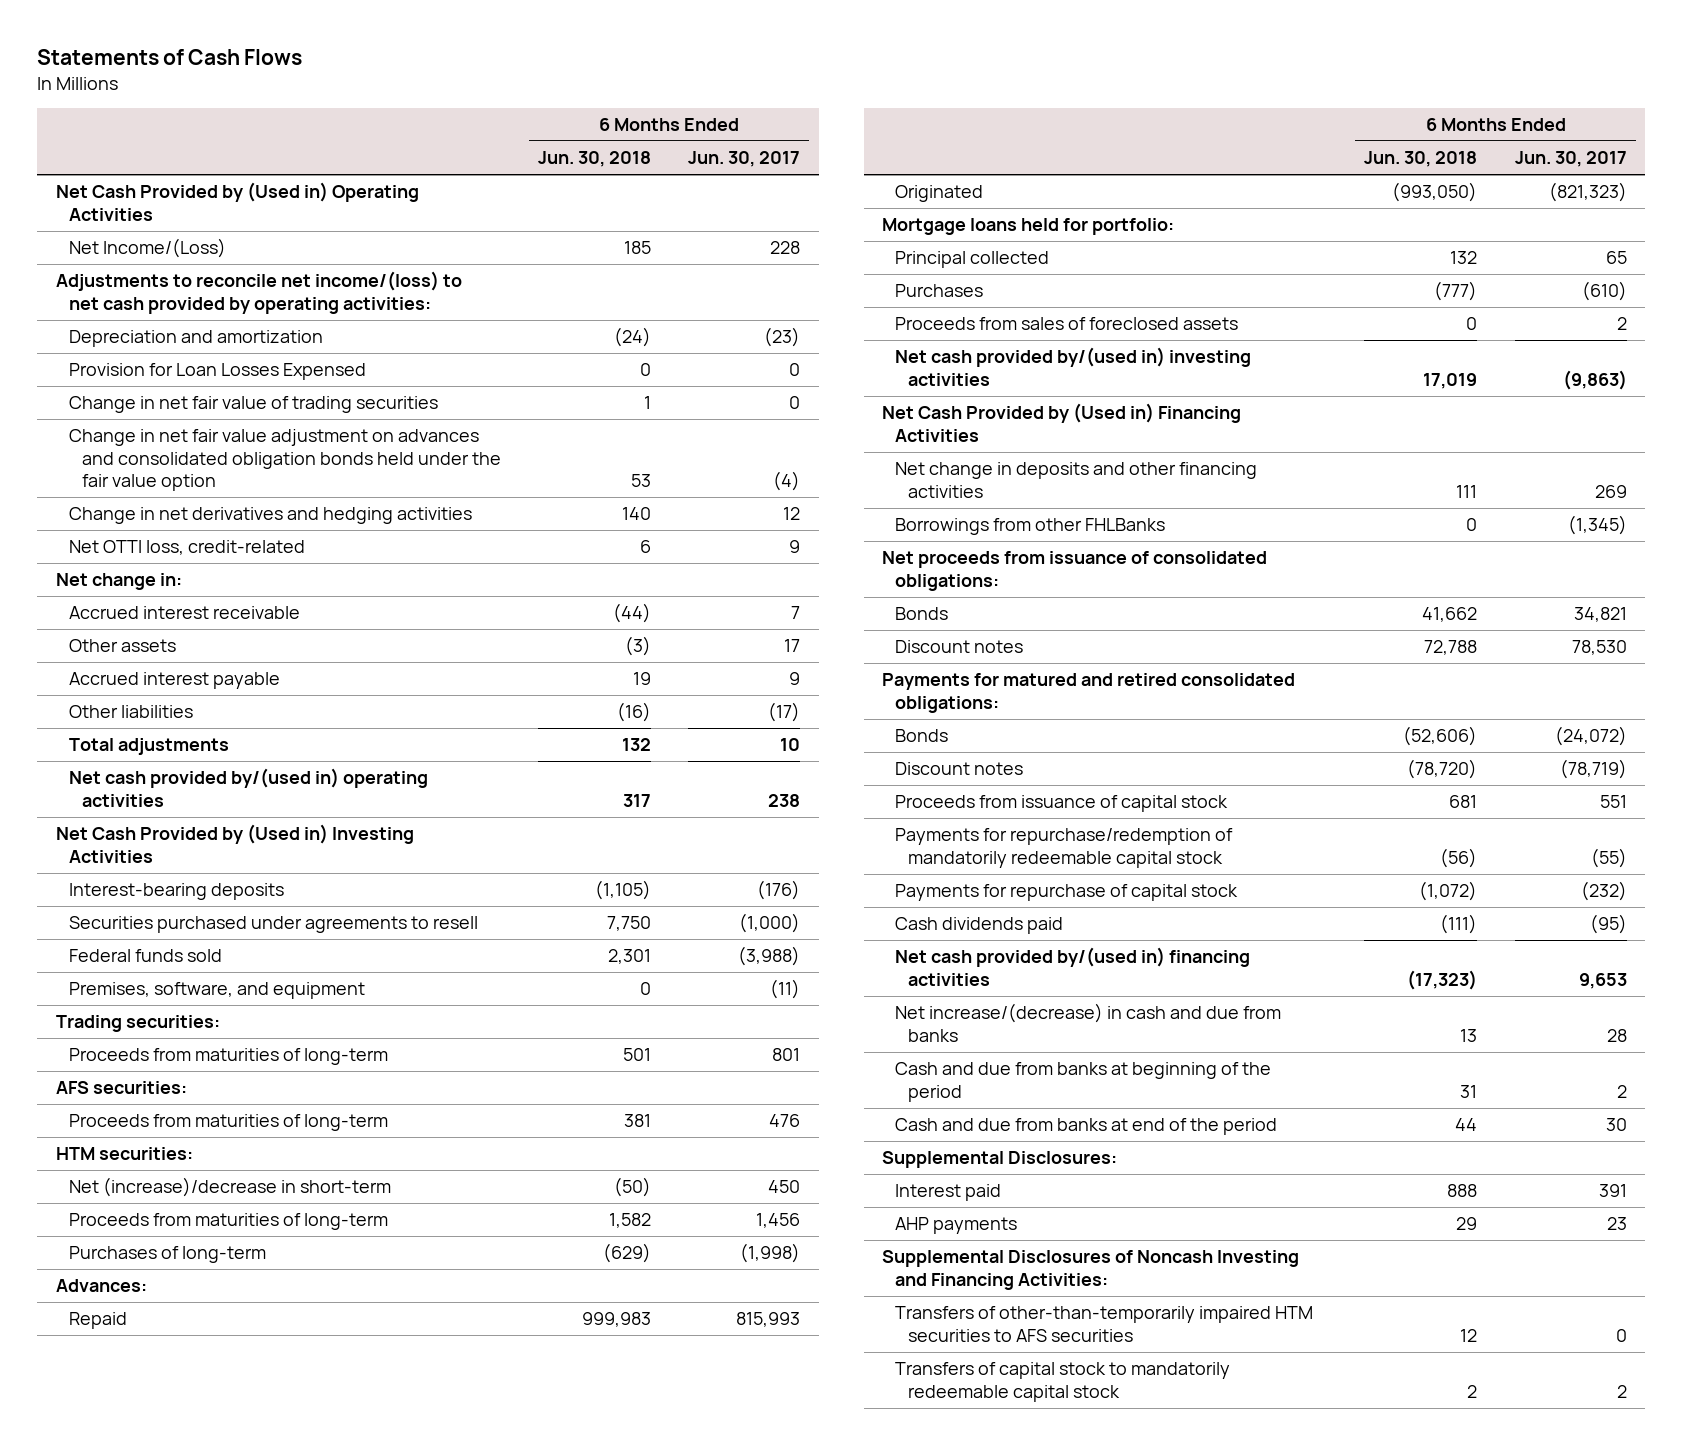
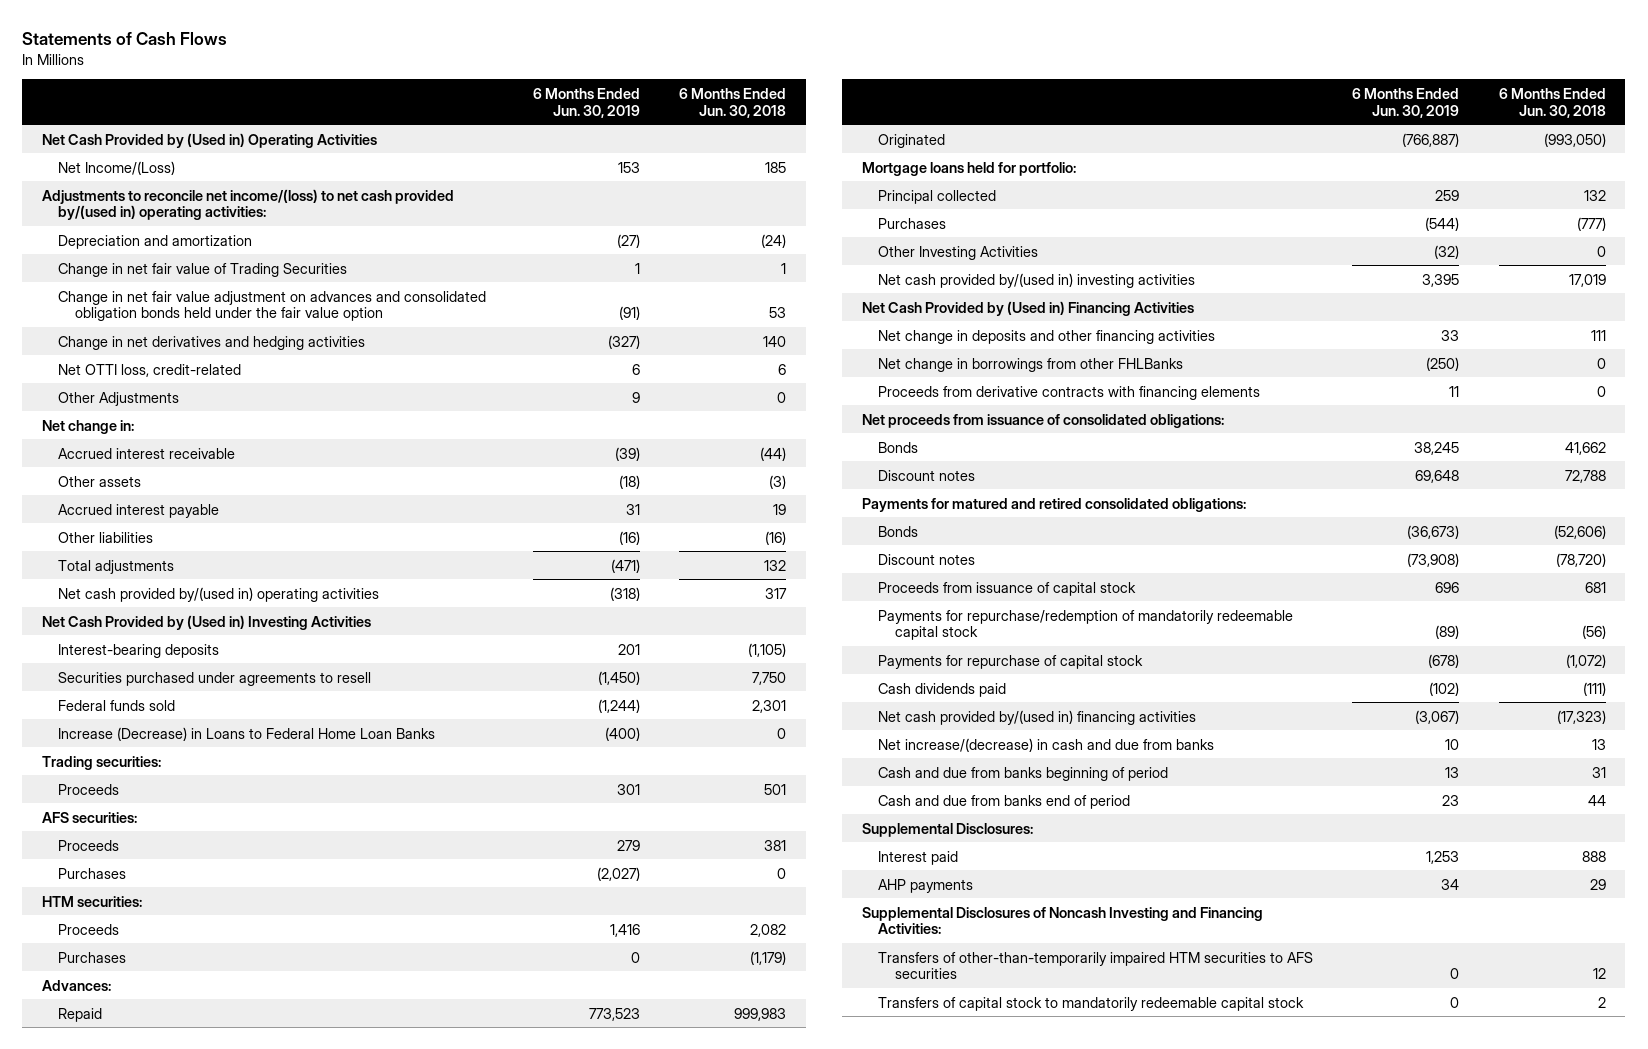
[688,151,801,168] Jun. 30, 2017 -> none
none -> [532,87,640,118] 6 Months Ended Jun. 30, 2019
[55,271,462,314] Adjustments to reconcile net income/(loss) to net cash provided by operating activities: -> [41,188,454,221] Adjustments to reconcile net income/(loss) to net cash provided by/(used in) operating activities:
[68,363,366,381] Provision for Loan Losses Expensed -> none
[68,396,438,414] Change in net fair value of trading securities -> [58,262,348,277] Change in net fair value of Trading Securities
none -> [58,391,180,406] Other Adjustments
[68,982,365,1000] Premises, software, and equipment -> none
none -> [58,726,436,741] Increase (Decrease) in Loans to Federal Home Loan Banks
[68,1048,388,1066] Proceeds from maturities of long-term -> [58,783,120,795] Proceeds
[68,1114,388,1132] Proceeds from maturities of long-term -> [58,839,120,851] Proceeds
none -> [58,867,127,879] Purchases
[68,1177,391,1198] Net (increase)/decrease in short-term -> none
[68,1213,388,1231] Proceeds from maturities of long-term -> none
none -> [58,923,120,935] Proceeds
[68,1246,266,1264] Purchases of long-term -> [58,951,127,963] Purchases
[602,1243,651,1264] (629) -> [749,950,786,965] (1,179)
[895,317,1239,331] Proceeds from sales of foreclosed assets -> none
none -> [878,245,1039,260] Other Investing Activities
[895,518,1166,536] Borrowings from other FHLBanks -> [878,357,1184,372] Net change in borrowings from other FHLBanks
none -> [878,385,1261,400] Proceeds from derivative contracts with financing elements
[895,1062,1272,1102] Cash and due from banks at beginning of the period -> [878,766,1169,781] Cash and due from banks beginning of period
[895,1118,1278,1136] Cash and due from banks at end of the period -> [878,794,1131,809] Cash and due from banks end of period

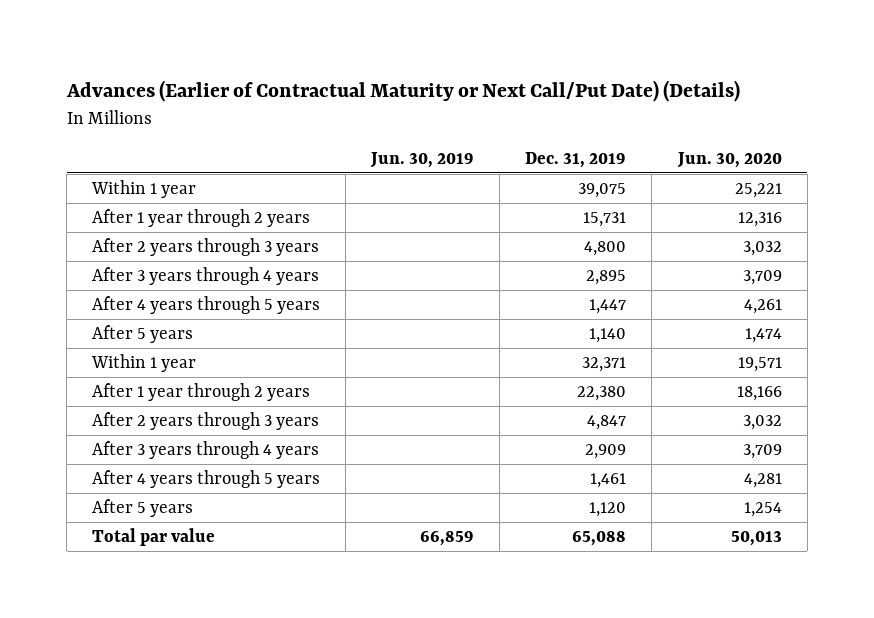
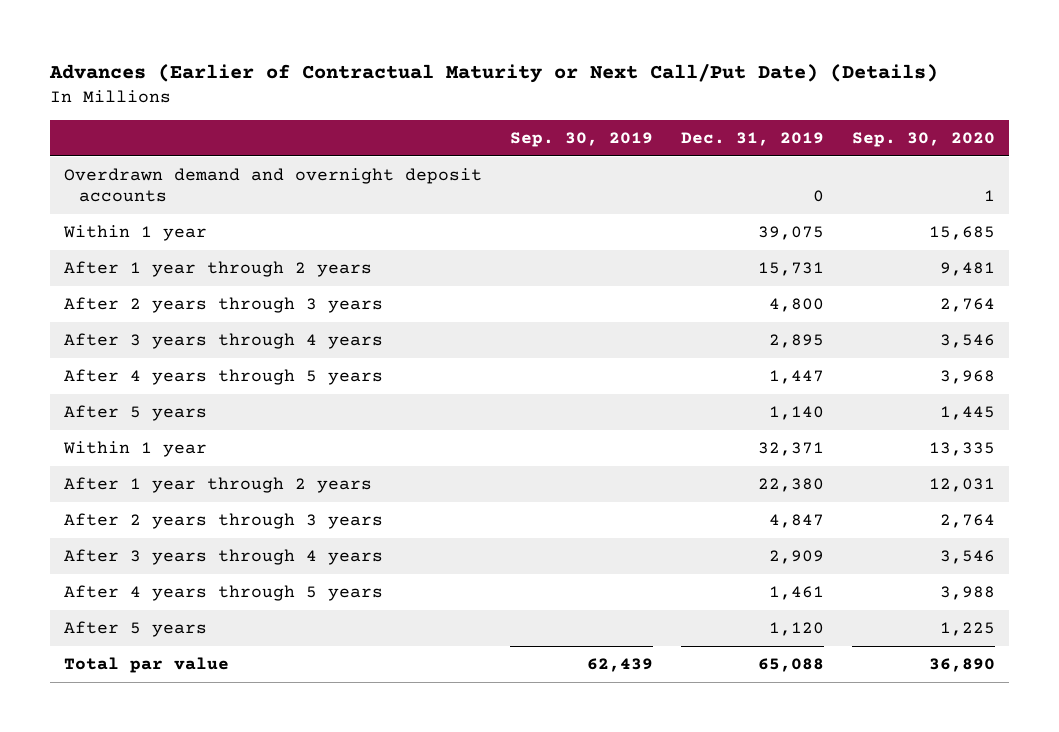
[370,151,475,168] Jun. 30, 2019 -> none
[676,151,782,168] Jun. 30, 2020 -> none
none -> [509,132,653,148] Sep. 30, 2019
none -> [851,132,995,148] Sep. 30, 2020
none -> [63,168,482,203] Overdrawn demand and overnight deposit accounts

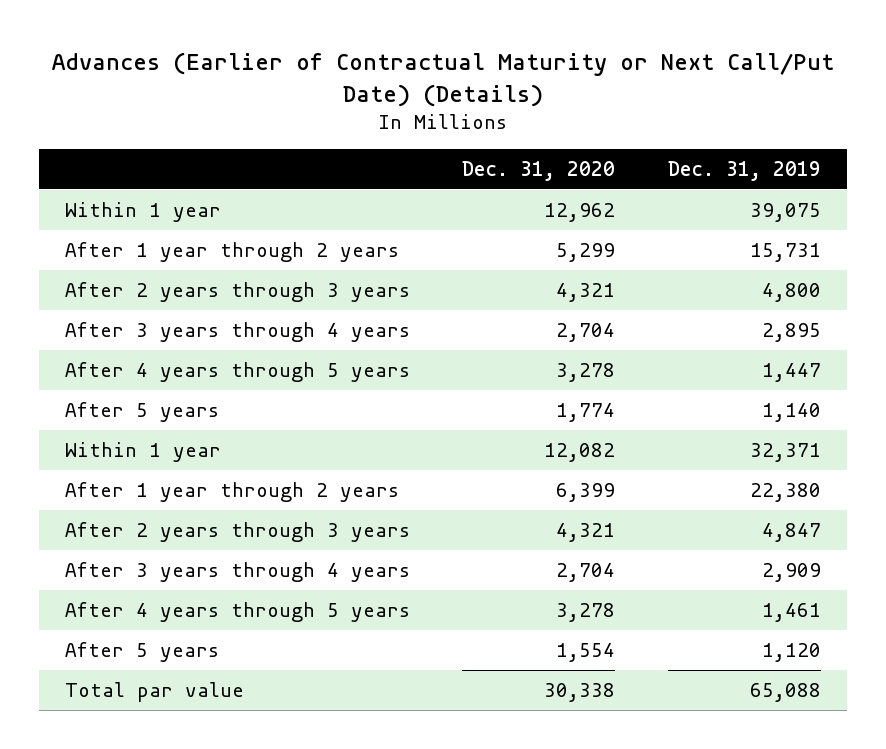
[509,132,653,148] Sep. 30, 2019 -> none
[851,132,995,148] Sep. 30, 2020 -> none
none -> [462,161,616,182] Dec. 31, 2020
[63,168,482,203] Overdrawn demand and overnight deposit accounts -> none

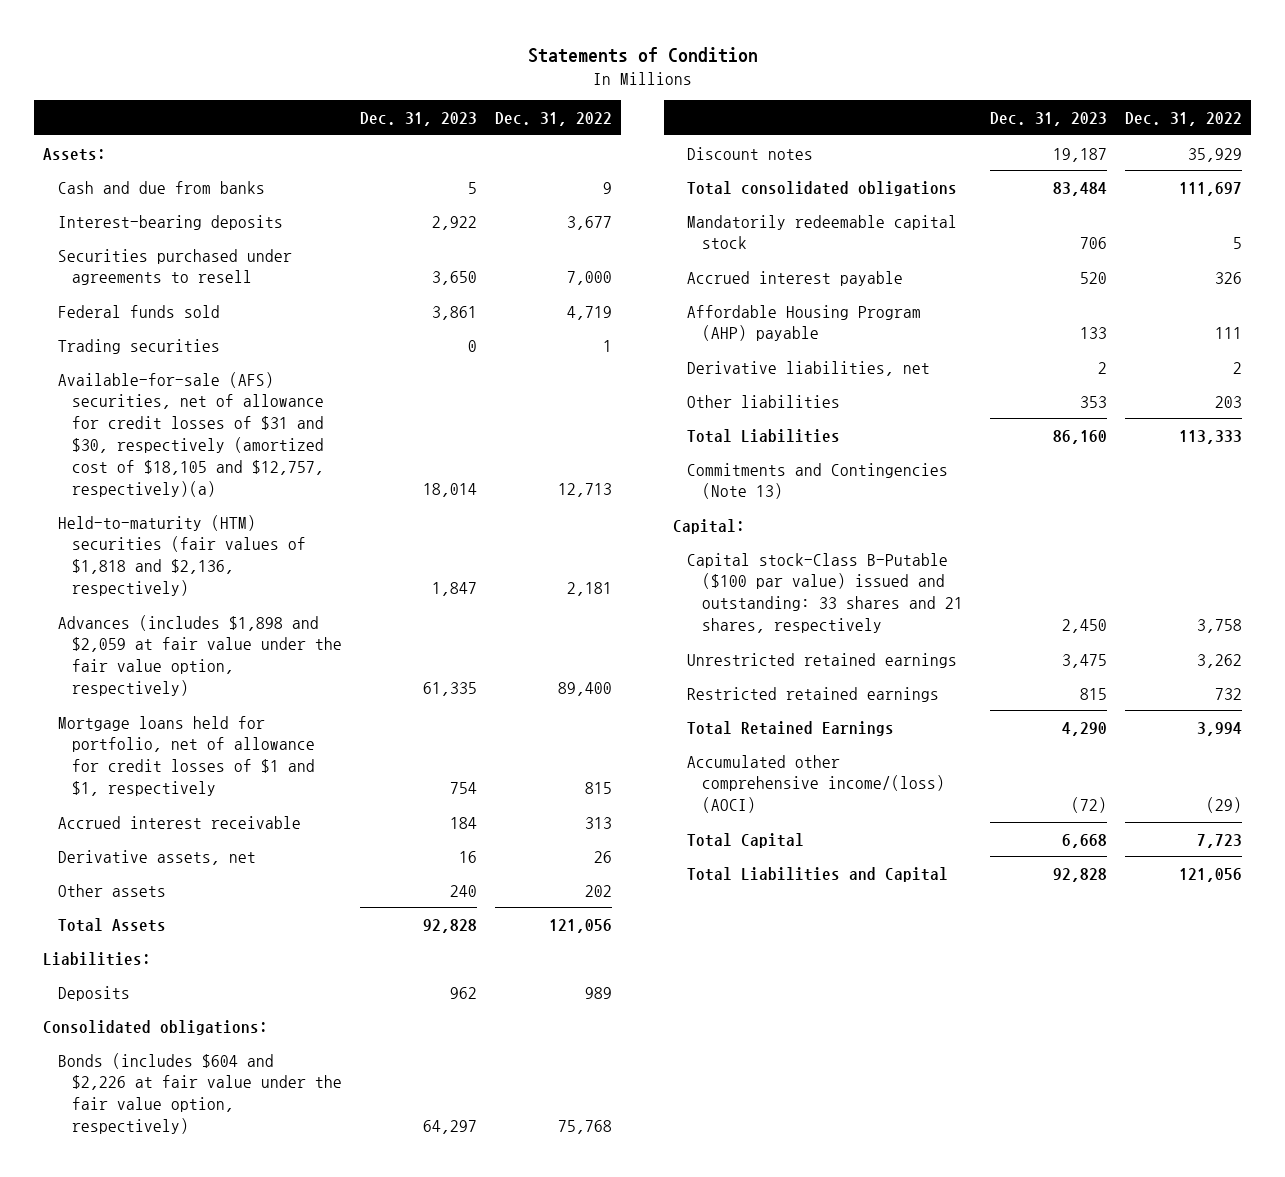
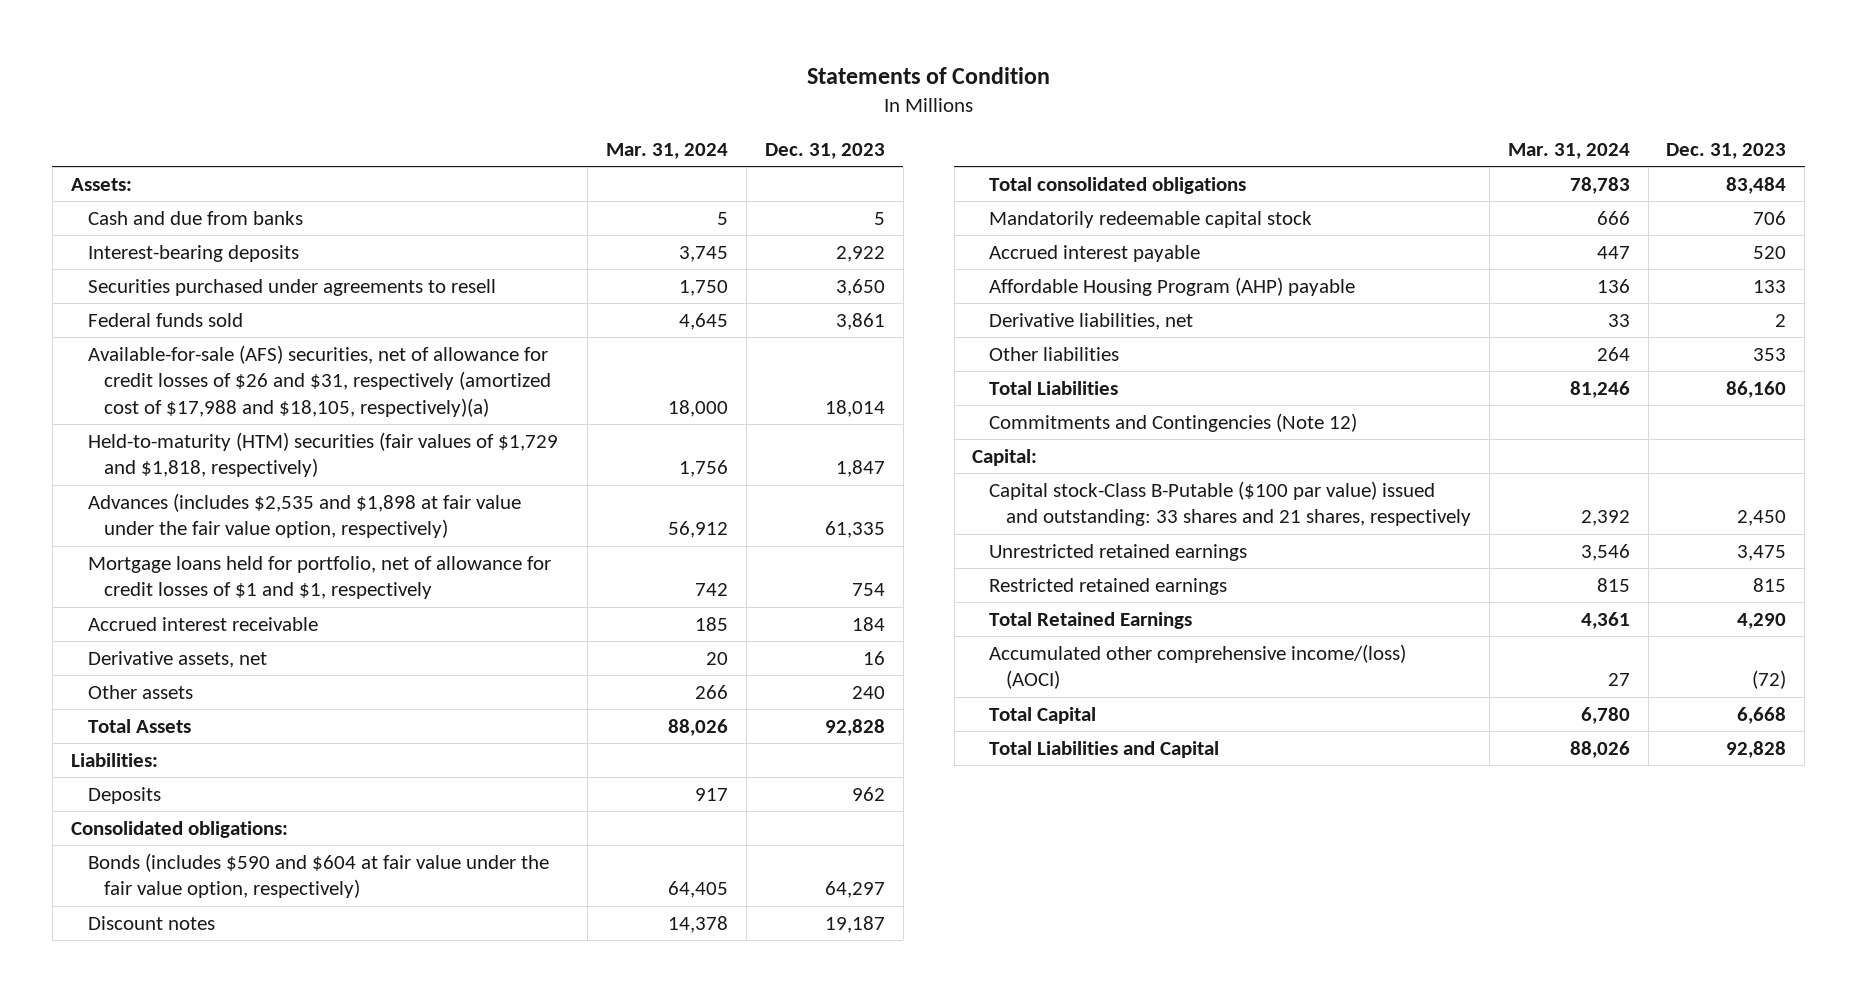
[495,112,613,127] Dec. 31, 2022 -> none
none -> [606,142,729,159] Mar. 31, 2024
[57,338,220,354] Trading securities -> none
[57,371,325,497] Available-for-sale (AFS) securities, net of allowance for credit losses of $31 and $30, respectively (amortized cost of $18,105 and $12,757, respectively)(a) -> [87,344,552,417] Available-for-sale (AFS) securities, net of allowance for credit losses of $26 and $31, respectively (amortized cost of $17,988 and $18,105, respectively)(a)
[57,514,307,596] Held-to-maturity (HTM) securities (fair values of $1,818 and $2,136, respectively) -> [87,431,558,478] Held-to-maturity (HTM) securities (fair values of $1,729 and $1,818, respectively)
[57,614,343,696] Advances (includes $1,898 and $2,059 at fair value under the fair value option, respectively) -> [87,492,521,539] Advances (includes $2,535 and $1,898 at fair value under the fair value option, respectively)
[57,1052,343,1134] Bonds (includes $604 and $2,226 at fair value under the fair value option, respectively) -> [87,852,549,899] Bonds (includes $590 and $604 at fair value under the fair value option, respectively)
[687,462,949,500] Commitments and Contingencies (Note 13) -> [989,412,1358,432] Commitments and Contingencies (Note 12)

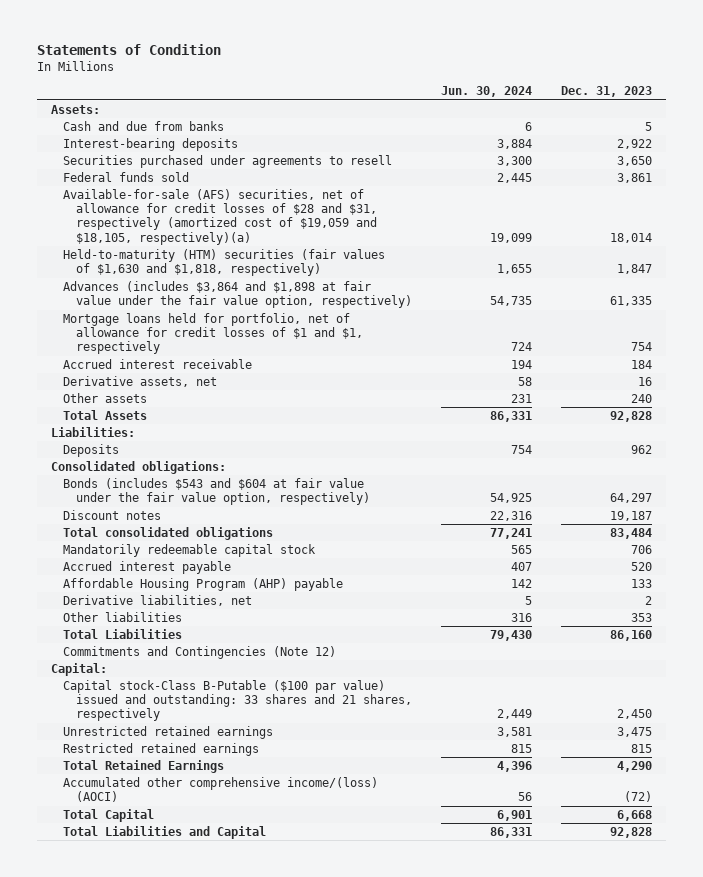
[606,142,729,159] Mar. 31, 2024 -> none
none -> [440,86,532,98] Jun. 30, 2024
[87,344,552,417] Available-for-sale (AFS) securities, net of allowance for credit losses of $26 and $31, respectively (amortized cost of $17,988 and $18,105, respectively)(a) -> [63,188,377,245] Available-for-sale (AFS) securities, net of allowance for credit losses of $28 and $31, respectively (amortized cost of $19,059 and $18,105, respectively)(a)
[87,431,558,478] Held-to-maturity (HTM) securities (fair values of $1,729 and $1,818, respectively) -> [63,248,386,277] Held-to-maturity (HTM) securities (fair values of $1,630 and $1,818, respectively)
[87,492,521,539] Advances (includes $2,535 and $1,898 at fair value under the fair value option, respectively) -> [63,280,412,309] Advances (includes $3,864 and $1,898 at fair value under the fair value option, respectively)
[87,852,549,899] Bonds (includes $590 and $604 at fair value under the fair value option, respectively) -> [63,477,370,506] Bonds (includes $543 and $604 at fair value under the fair value option, respectively)

